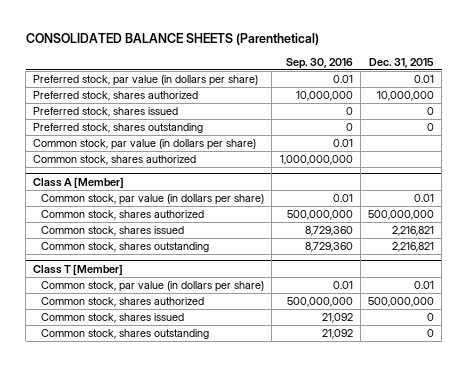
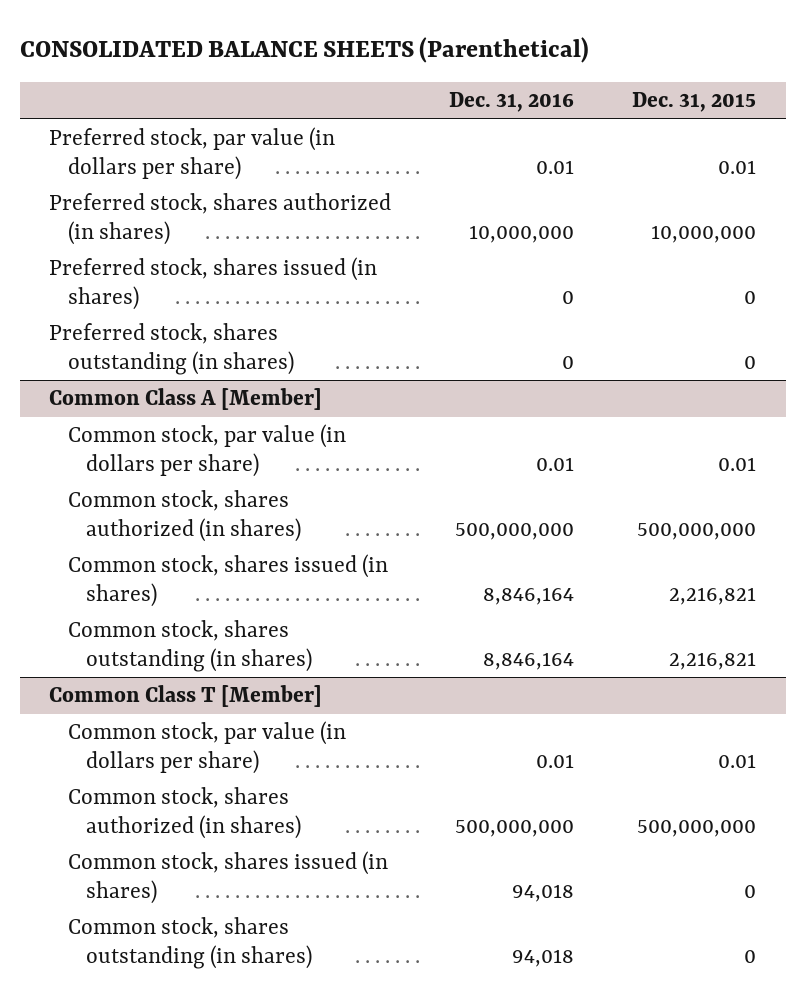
[285,57,353,69] Sep. 30, 2016 -> none
none -> [449,92,575,113] Dec. 31, 2016
[33,139,257,151] Common stock, par value (in dollars per share) -> none
[33,155,197,166] Common stock, shares authorized -> none
[33,91,199,102] Preferred stock, shares authorized -> [48,193,391,245] Preferred stock, shares authorized (in shares)
[33,107,179,118] Preferred stock, shares issued -> [48,257,377,310] Preferred stock, shares issued (in shares)
[33,123,204,134] Preferred stock, shares outstanding -> [48,323,294,375] Preferred stock, shares outstanding (in shares)
[33,176,125,188] Class A [Member] -> [48,388,322,411] Common Class A [Member]
[41,210,205,221] Common stock, shares authorized -> [67,490,302,542] Common stock, shares authorized (in shares)
[41,226,185,237] Common stock, shares issued -> [67,554,388,607] Common stock, shares issued (in shares)
[41,242,210,253] Common stock, shares outstanding -> [67,620,313,672] Common stock, shares outstanding (in shares)
[33,263,124,275] Class T [Member] -> [48,685,322,708] Common Class T [Member]
[41,297,205,308] Common stock, shares authorized -> [67,787,302,839] Common stock, shares authorized (in shares)
[41,313,185,324] Common stock, shares issued -> [67,851,388,904] Common stock, shares issued (in shares)
[41,329,210,340] Common stock, shares outstanding -> [67,917,313,969] Common stock, shares outstanding (in shares)

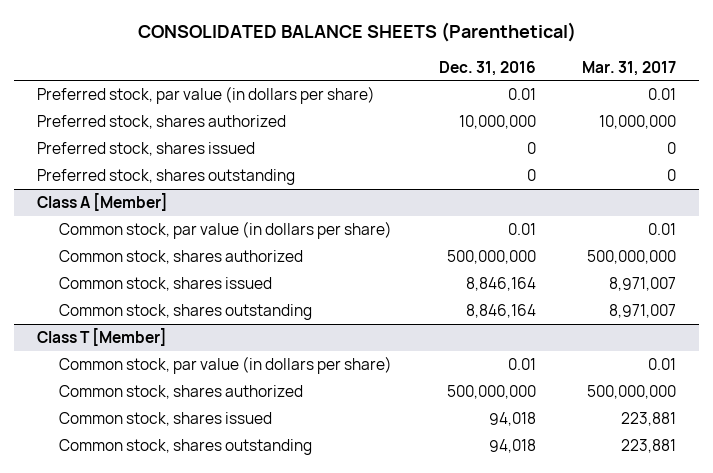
[632,92,757,113] Dec. 31, 2015 -> none
none -> [582,60,677,76] Mar. 31, 2017
[48,193,391,245] Preferred stock, shares authorized (in shares) -> [36,115,286,130] Preferred stock, shares authorized
[48,257,377,310] Preferred stock, shares issued (in shares) -> [36,142,255,157] Preferred stock, shares issued
[48,323,294,375] Preferred stock, shares outstanding (in shares) -> [36,169,295,186] Preferred stock, shares outstanding
[48,388,322,411] Common Class A [Member] -> [36,193,168,212] Class A [Member]
[67,490,302,542] Common stock, shares authorized (in shares) -> [59,250,304,265] Common stock, shares authorized
[67,554,388,607] Common stock, shares issued (in shares) -> [59,277,273,292] Common stock, shares issued
[67,620,313,672] Common stock, shares outstanding (in shares) -> [59,304,313,321] Common stock, shares outstanding
[48,685,322,708] Common Class T [Member] -> [36,328,167,347] Class T [Member]
[67,787,302,839] Common stock, shares authorized (in shares) -> [59,385,304,400] Common stock, shares authorized
[67,851,388,904] Common stock, shares issued (in shares) -> [59,412,273,427] Common stock, shares issued
[67,917,313,969] Common stock, shares outstanding (in shares) -> [59,439,313,456] Common stock, shares outstanding

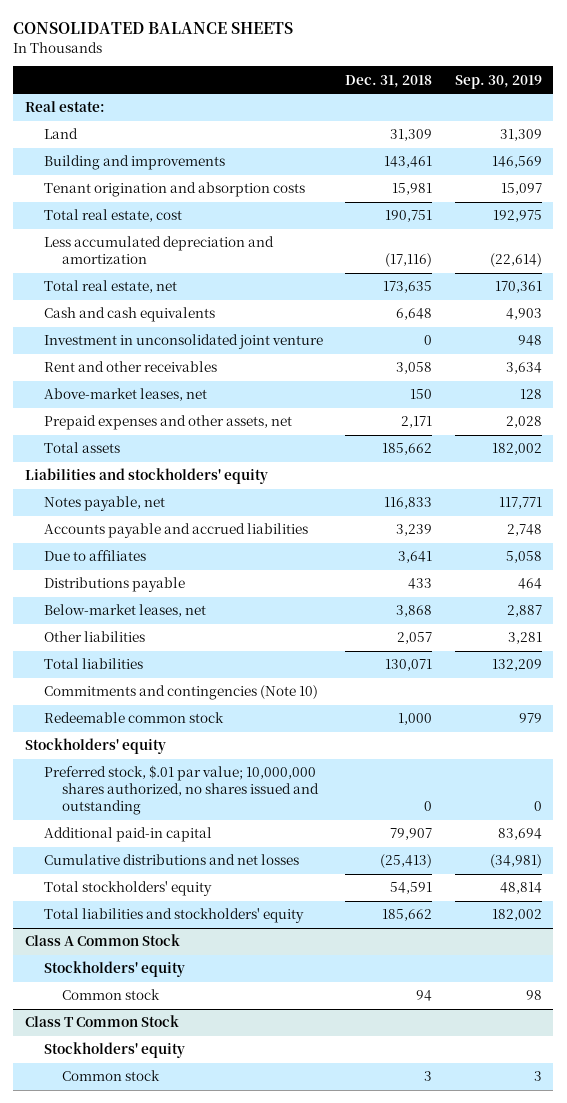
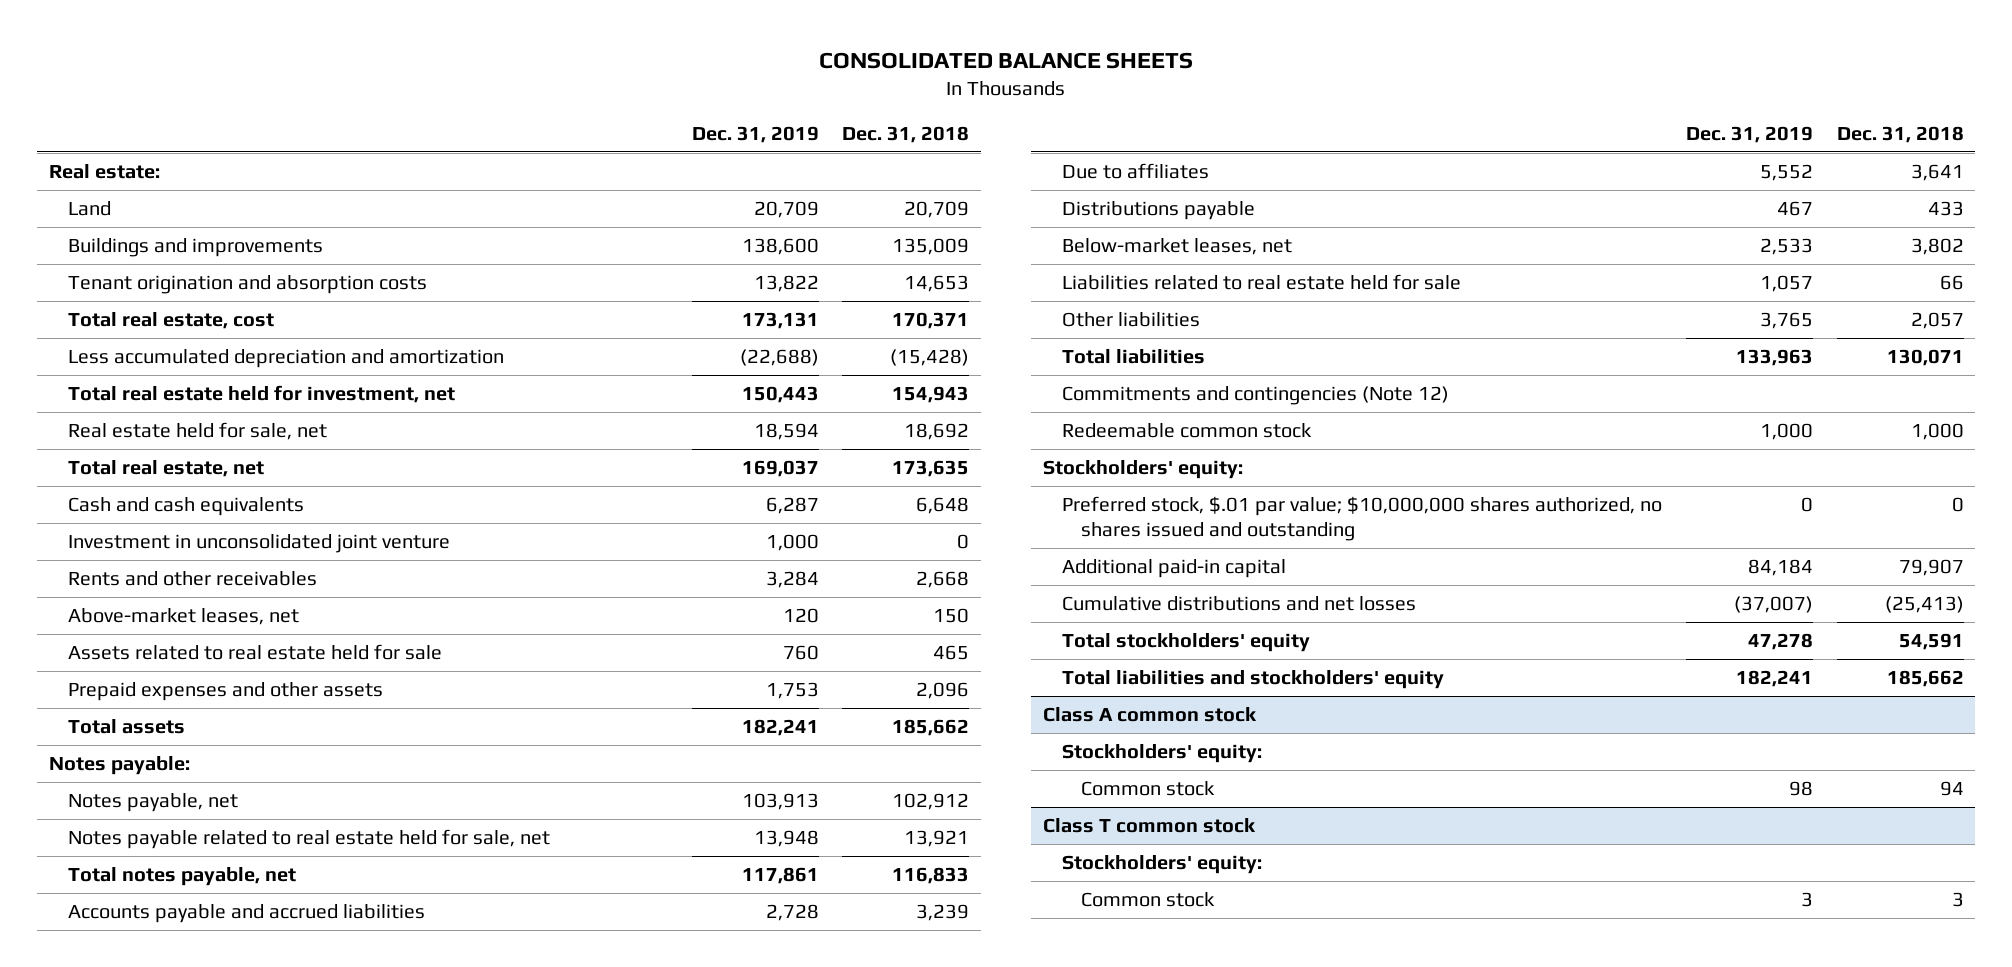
[454,74,542,89] Sep. 30, 2019 -> none
none -> [691,125,819,143] Dec. 31, 2019
[390,129,433,142] 31,309 -> [904,200,970,218] 20,709
[43,155,225,171] Building and improvements -> [67,237,323,257] Buildings and improvements
[384,156,433,169] 143,461 -> [892,237,970,255] 135,009
[392,183,433,196] 15,981 -> [904,274,970,292] 14,653
[385,210,433,223] 190,751 -> [892,311,970,329] 170,371
[385,253,433,268] (17,116) -> [890,348,970,366] (15,428)
none -> [67,384,455,403] Total real estate held for investment, net
none -> [67,421,327,440] Real estate held for sale, net
[43,361,217,373] Rent and other receivables -> [67,570,317,586] Rents and other receivables
[396,362,433,375] 3,058 -> [916,570,970,588] 2,668
none -> [67,643,442,660] Assets related to real estate held for sale
[43,415,292,431] Prepaid expenses and other assets, net -> [67,681,383,701] Prepaid expenses and other assets
[401,416,433,429] 2,171 -> [916,681,970,699] 2,096
[24,468,268,485] Liabilities and stockholders' equity -> none
none -> [48,755,190,775] Notes payable:
[384,497,433,510] 116,833 -> [892,792,970,810] 102,912
none -> [67,828,550,849] Notes payable related to real estate held for sale, net
none -> [67,866,296,886] Total notes payable, net
[396,605,433,618] 3,868 -> [1910,237,1964,255] 3,802
none -> [1062,273,1462,290] Liabilities related to real estate held for sale
[43,685,318,701] Commitments and contingencies (Note 10) -> [1062,385,1450,405] Commitments and contingencies (Note 12)
[24,738,166,755] Stockholders' equity -> [1043,459,1244,479] Stockholders' equity:
[43,765,320,816] Preferred stock, $.01 par value; 10,000,000 shares authorized, no shares issued and outstanding -> [1062,495,1663,541] Preferred stock, $.01 par value; $10,000,000 shares authorized, no shares issued and outstanding
[24,934,180,947] Class A Common Stock -> [1043,706,1258,722] Class A common stock
[43,961,185,978] Stockholders' equity -> [1062,743,1263,763] Stockholders' equity:
[24,1015,179,1028] Class T Common Stock -> [1043,817,1257,833] Class T common stock
[43,1042,185,1059] Stockholders' equity -> [1062,854,1263,874] Stockholders' equity:

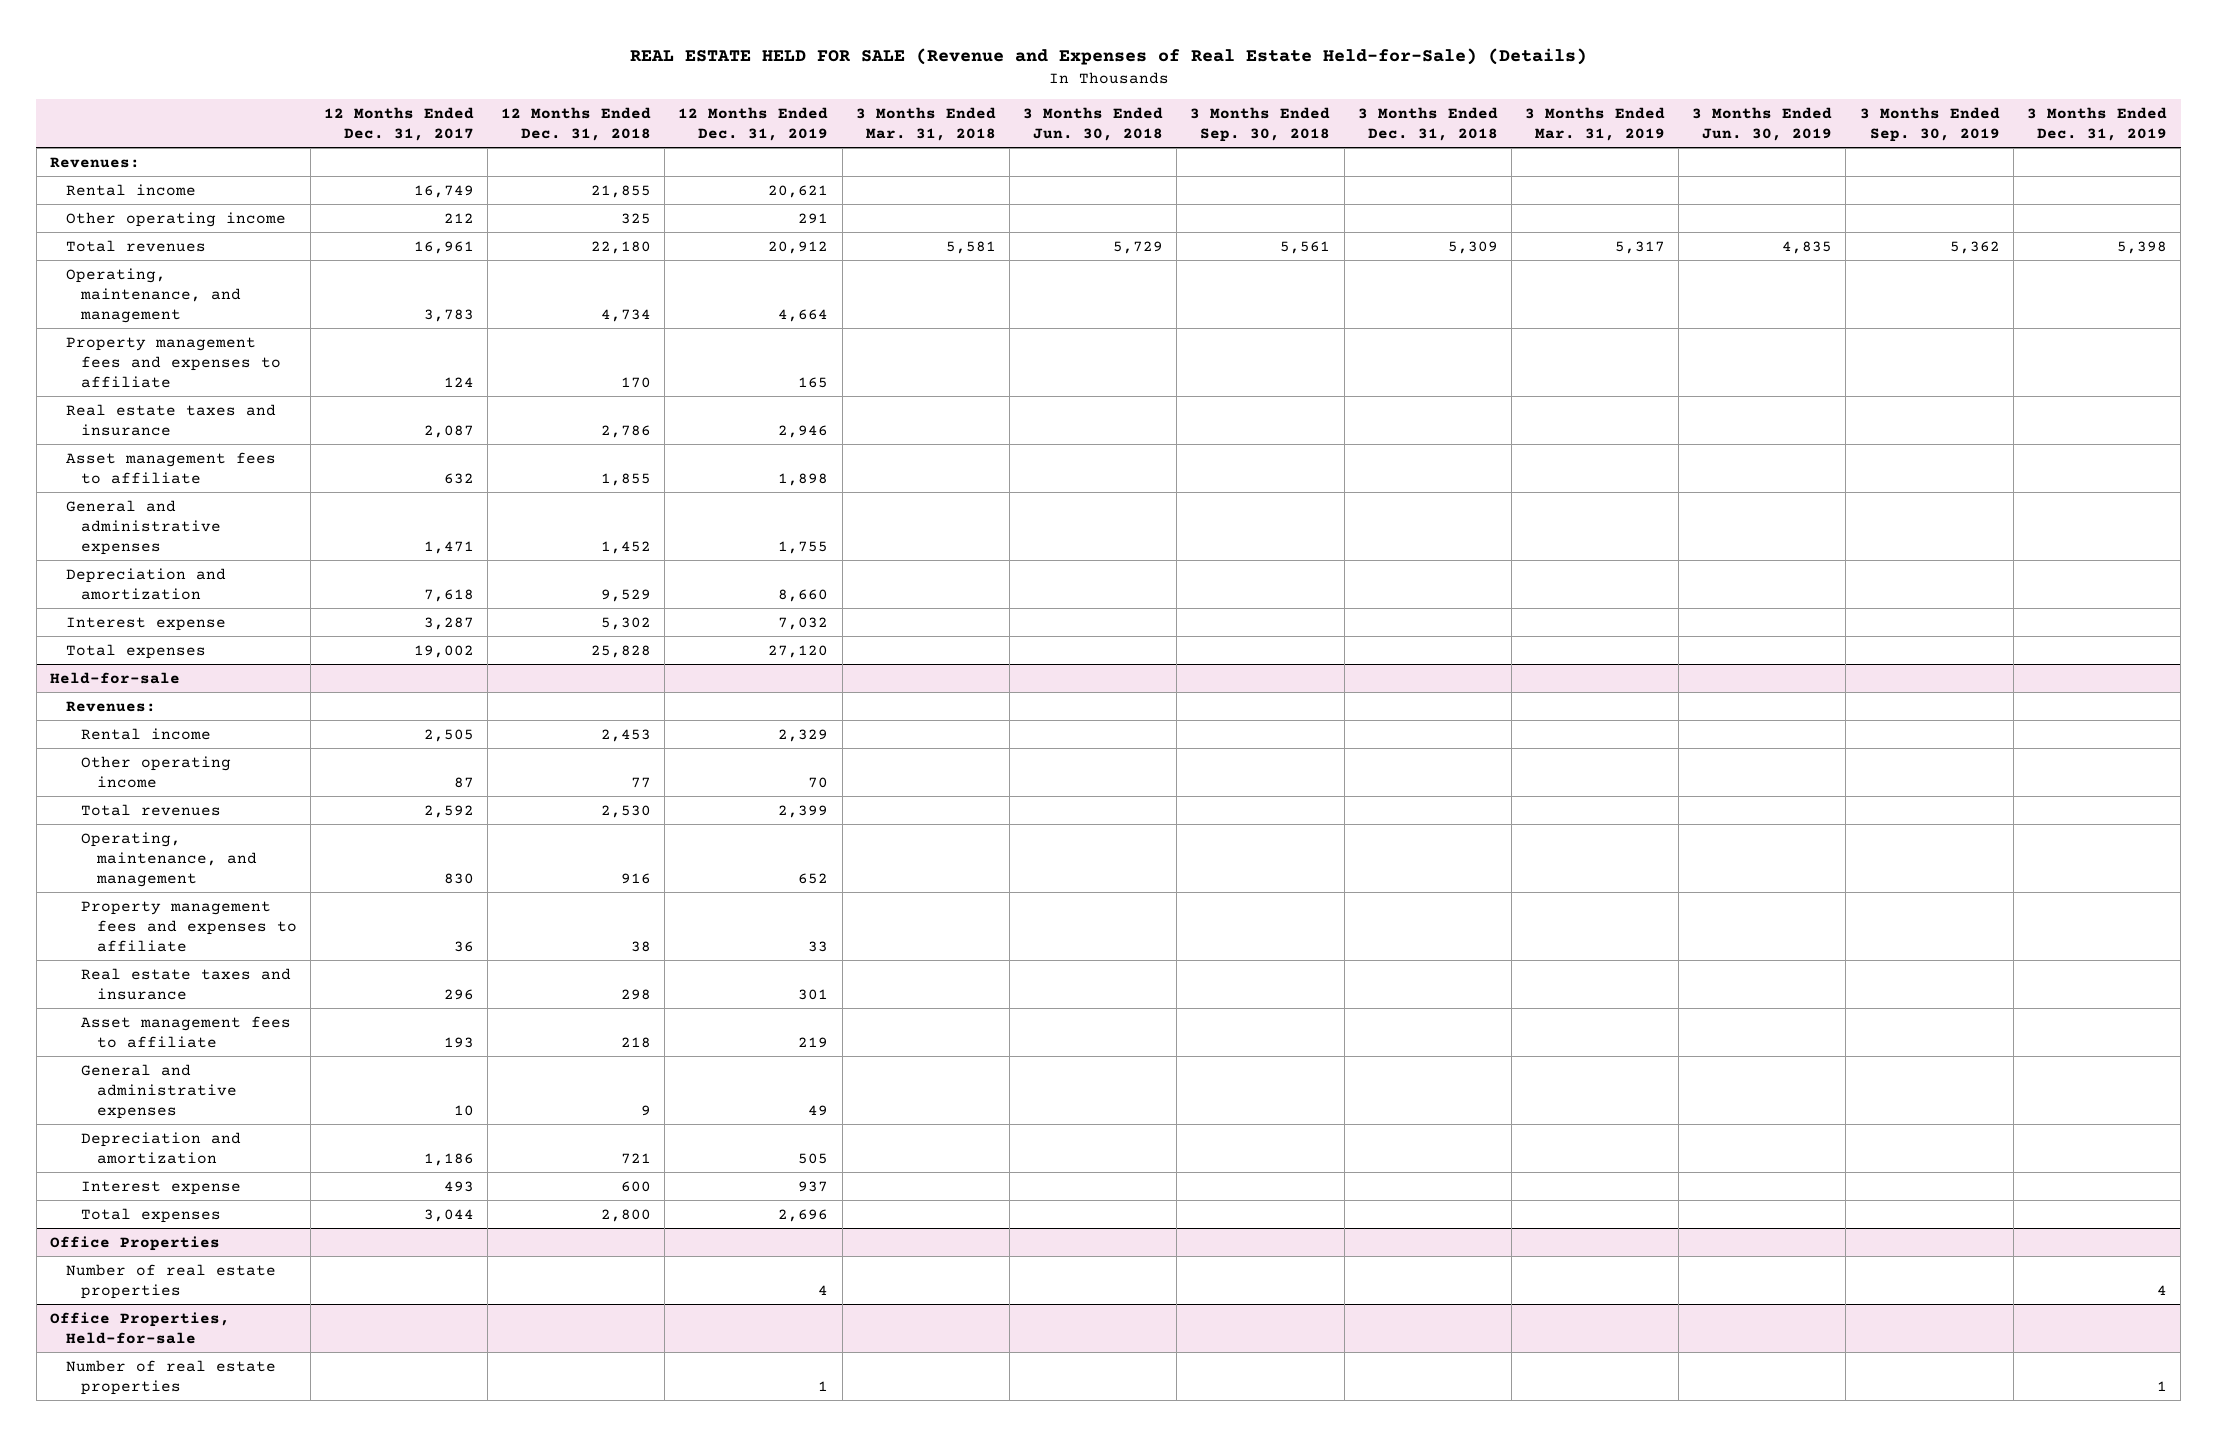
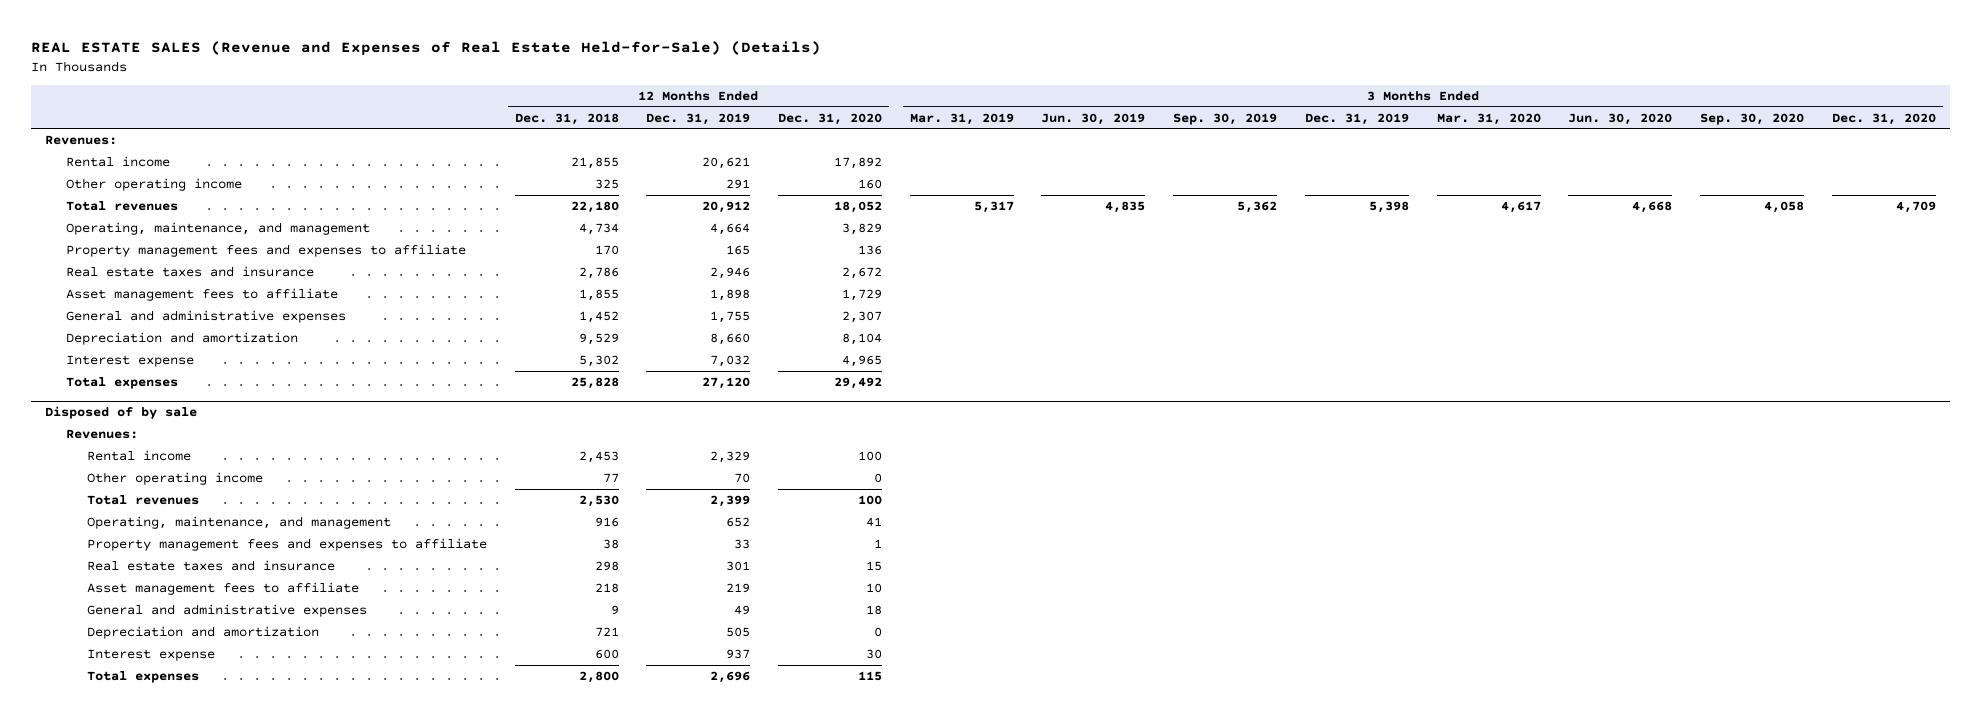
[629,48,1587,66] REAL ESTATE HELD FOR SALE (Revenue and Expenses of Real Estate Held-for-Sale) (Details) -> [30,41,821,57] REAL ESTATE SALES (Revenue and Expenses of Real Estate Held-for-Sale) (Details)
[323,106,474,141] 12 Months Ended Dec. 31, 2017 -> none
[855,106,996,141] 3 Months Ended Mar. 31, 2018 -> none
[1023,106,1164,141] 3 Months Ended Jun. 30, 2018 -> none
[1190,106,1331,142] 3 Months Ended Sep. 30, 2018 -> none
[1357,106,1498,141] 3 Months Ended Dec. 31, 2018 -> none
none -> [778,112,883,125] Dec. 31, 2020
none -> [1436,112,1541,125] Mar. 31, 2020
none -> [1568,112,1673,125] Jun. 30, 2020
none -> [1700,112,1805,125] Sep. 30, 2020
none -> [1831,112,1936,125] Dec. 31, 2020
[50,671,181,684] Held-for-sale -> none
none -> [44,406,197,420] Disposed of by sale
[50,1235,221,1251] Office Properties -> none
[65,1263,276,1299] Number of real estate properties -> none
[50,1311,231,1344] Office Properties, Held-for-sale -> none
[65,1359,276,1395] Number of real estate properties -> none

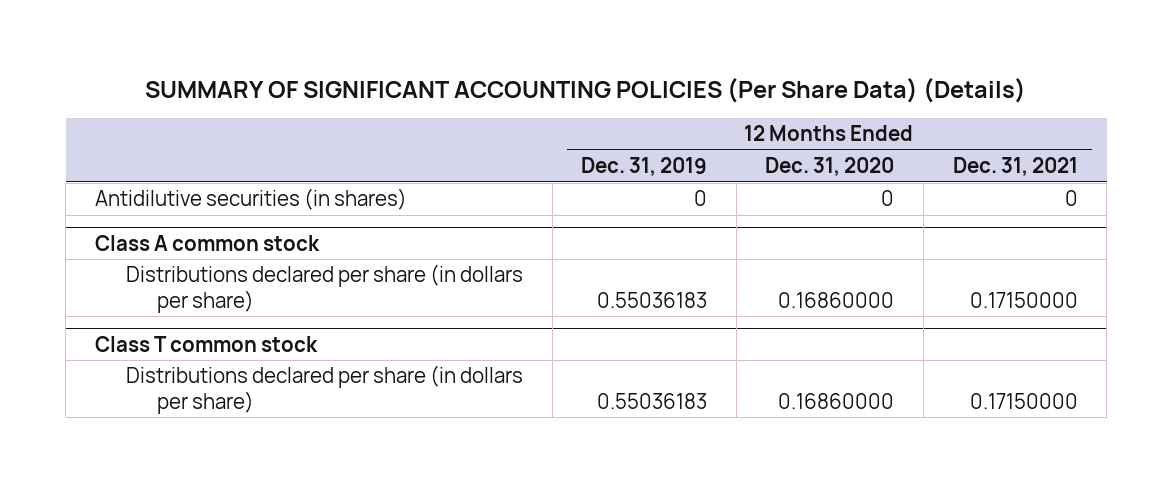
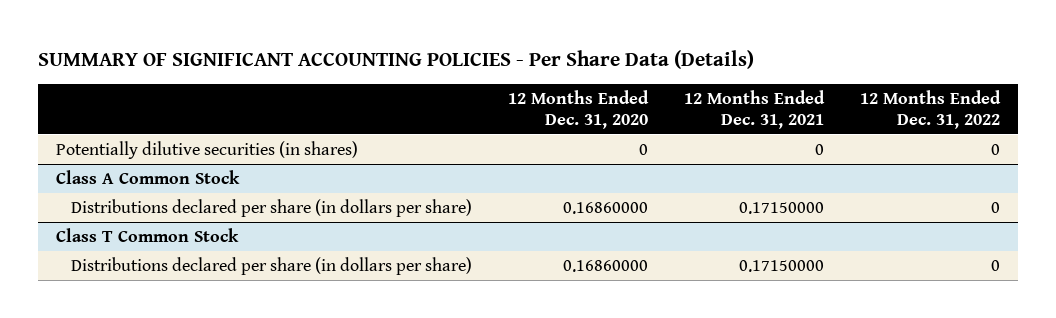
[145,77,1027,103] SUMMARY OF SIGNIFICANT ACCOUNTING POLICIES (Per Share Data) (Details) -> [38,50,755,70] SUMMARY OF SIGNIFICANT ACCOUNTING POLICIES - Per Share Data (Details)
[581,157,708,177] Dec. 31, 2019 -> none
none -> [860,89,1002,129] 12 Months Ended Dec. 31, 2022
[94,188,407,211] Antidilutive securities (in shares) -> [56,140,359,159] Potentially dilutive securities (in shares)
[94,234,320,251] Class A common stock -> [56,169,241,184] Class A Common Stock
[94,335,318,352] Class T common stock -> [56,227,240,242] Class T Common Stock

